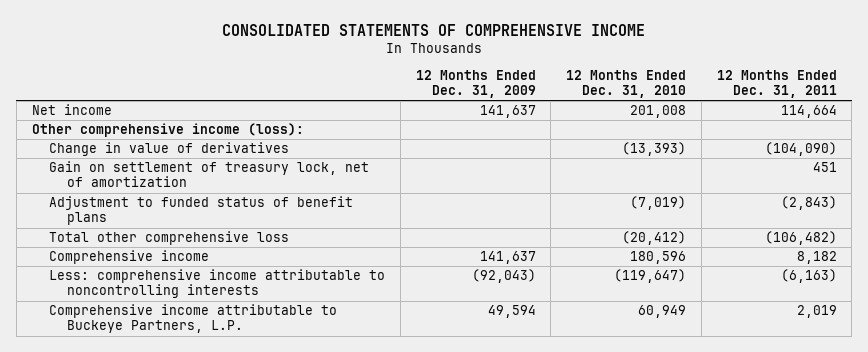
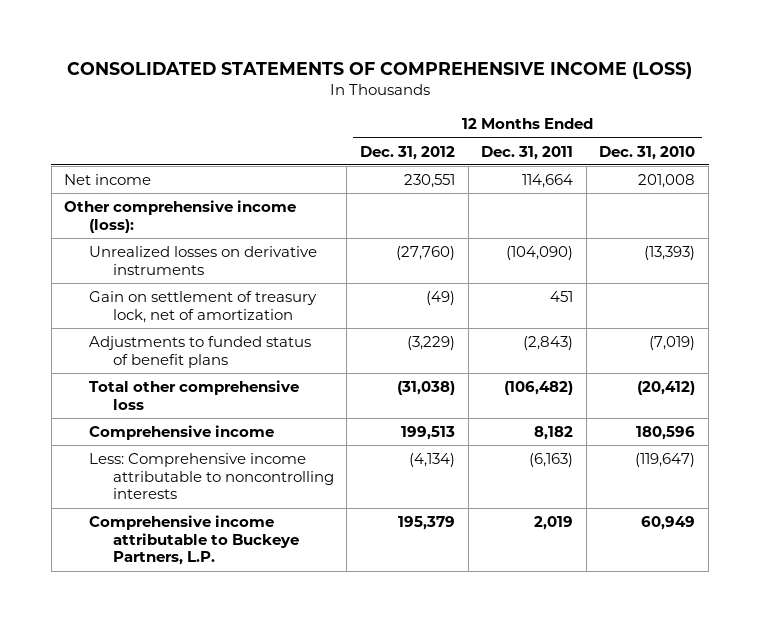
[222,24,646,37] CONSOLIDATED STATEMENTS OF COMPREHENSIVE INCOME -> [66,61,692,79] CONSOLIDATED STATEMENTS OF COMPREHENSIVE INCOME (LOSS)
[415,70,536,99] 12 Months Ended Dec. 31, 2009 -> none
none -> [359,145,455,160] Dec. 31, 2012
[49,142,290,157] Change in value of derivatives -> [88,245,317,275] Unrealized losses on derivative instruments
[49,196,354,226] Adjustment to funded status of benefit plans -> [88,335,311,368] Adjustments to funded status of benefit plans
[49,269,386,299] Less: comprehensive income attributable to noncontrolling interests -> [88,452,334,500] Less: Comprehensive income attributable to noncontrolling interests

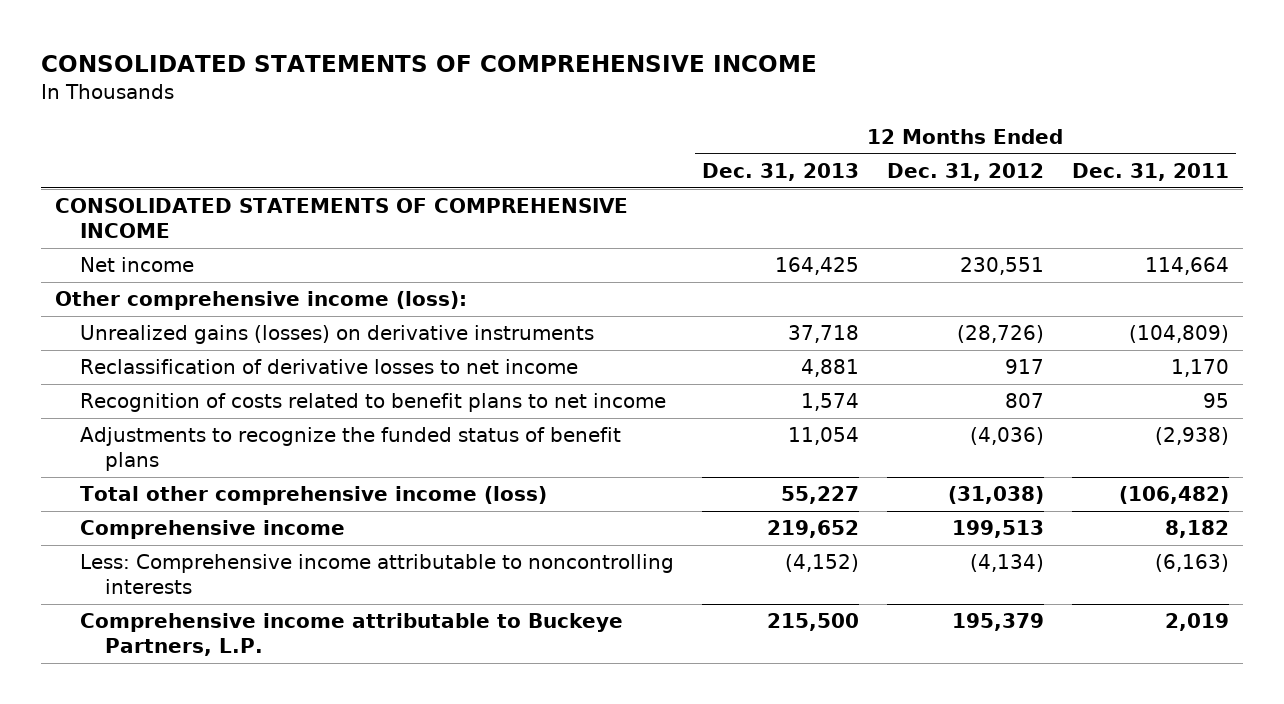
[66,61,692,79] CONSOLIDATED STATEMENTS OF COMPREHENSIVE INCOME (LOSS) -> [40,54,817,72] CONSOLIDATED STATEMENTS OF COMPREHENSIVE INCOME
[599,145,696,160] Dec. 31, 2010 -> none
none -> [701,162,859,181] Dec. 31, 2013
none -> [54,198,628,239] CONSOLIDATED STATEMENTS OF COMPREHENSIVE INCOME
[88,290,317,323] Gain on settlement of treasury lock, net of amortization -> none
[88,245,317,275] Unrealized losses on derivative instruments -> [79,325,594,345] Unrealized gains (losses) on derivative instruments
[395,245,455,260] (27,760) -> [956,325,1044,344] (28,726)
[506,245,574,260] (104,090) -> [1129,325,1230,344] (104,809)
none -> [79,359,578,375] Reclassification of derivative losses to net income
none -> [79,393,666,413] Recognition of costs related to benefit plans to net income
[88,335,311,368] Adjustments to funded status of benefit plans -> [79,427,621,472] Adjustments to recognize the funded status of benefit plans
[406,335,455,350] (3,229) -> [969,427,1044,446] (4,036)
[523,335,574,350] (2,843) -> [1155,427,1230,446] (2,938)
[88,379,299,410] Total other comprehensive loss -> [79,486,547,506] Total other comprehensive income (loss)

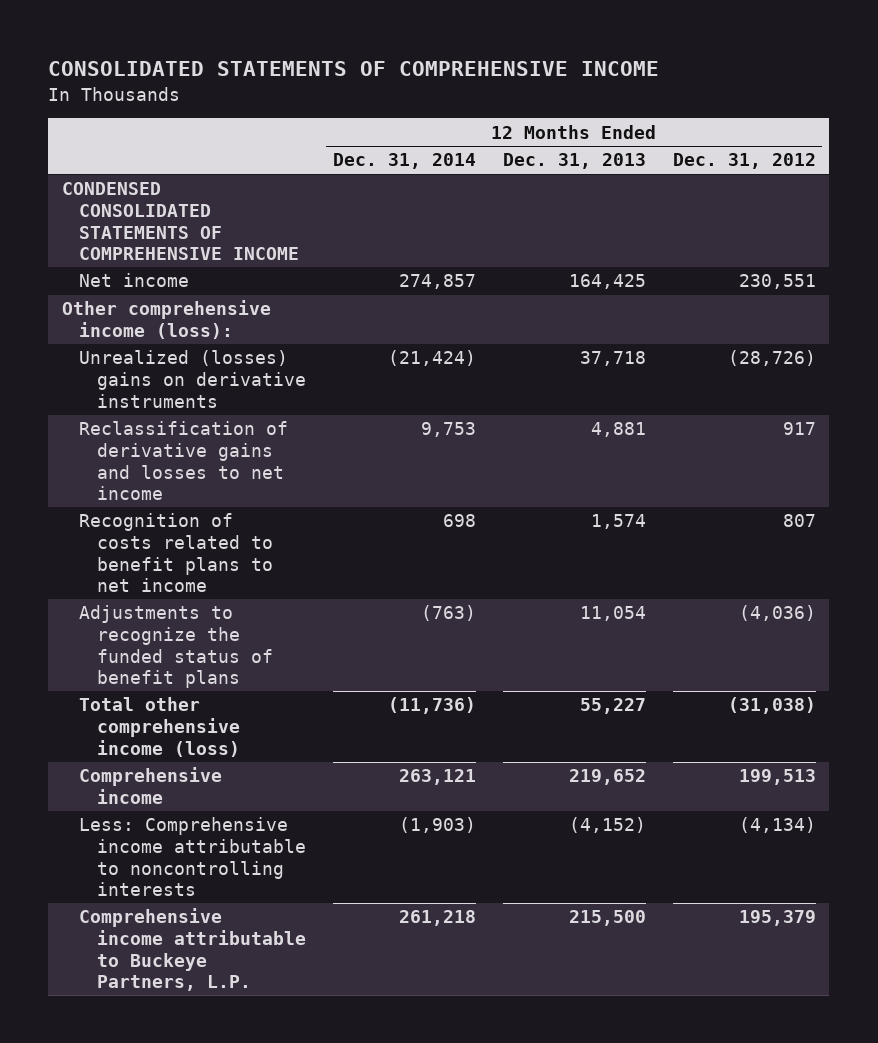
[1072,162,1230,181] Dec. 31, 2011 -> none
none -> [332,153,476,170] Dec. 31, 2014
[54,198,628,239] CONSOLIDATED STATEMENTS OF COMPREHENSIVE INCOME -> [61,182,300,261] CONDENSED CONSOLIDATED STATEMENTS OF COMPREHENSIVE INCOME
[79,325,594,345] Unrealized gains (losses) on derivative instruments -> [79,350,306,408] Unrealized (losses) gains on derivative instruments
[79,359,578,375] Reclassification of derivative losses to net income -> [79,421,289,501] Reclassification of derivative gains and losses to net income

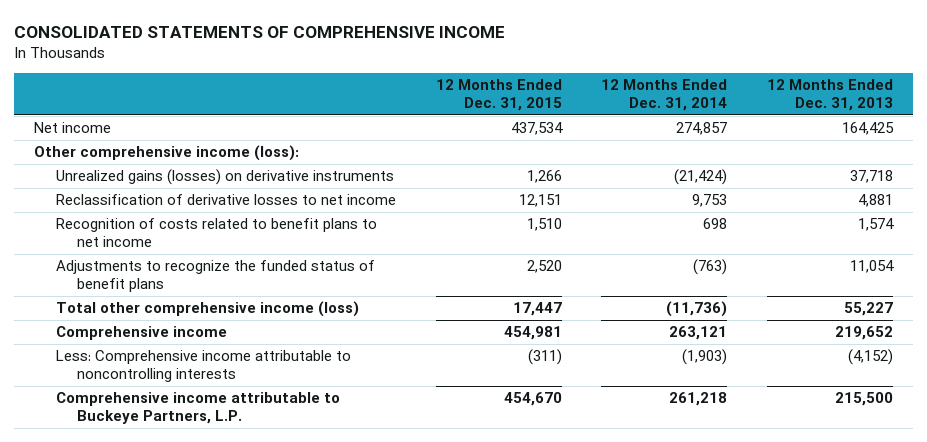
[672,153,816,170] Dec. 31, 2012 -> none
none -> [435,79,562,112] 12 Months Ended Dec. 31, 2015
[61,182,300,261] CONDENSED CONSOLIDATED STATEMENTS OF COMPREHENSIVE INCOME -> none
[79,350,306,408] Unrealized (losses) gains on derivative instruments -> [55,169,394,186] Unrealized gains (losses) on derivative instruments
[79,421,289,501] Reclassification of derivative gains and losses to net income -> [55,194,396,206] Reclassification of derivative losses to net income

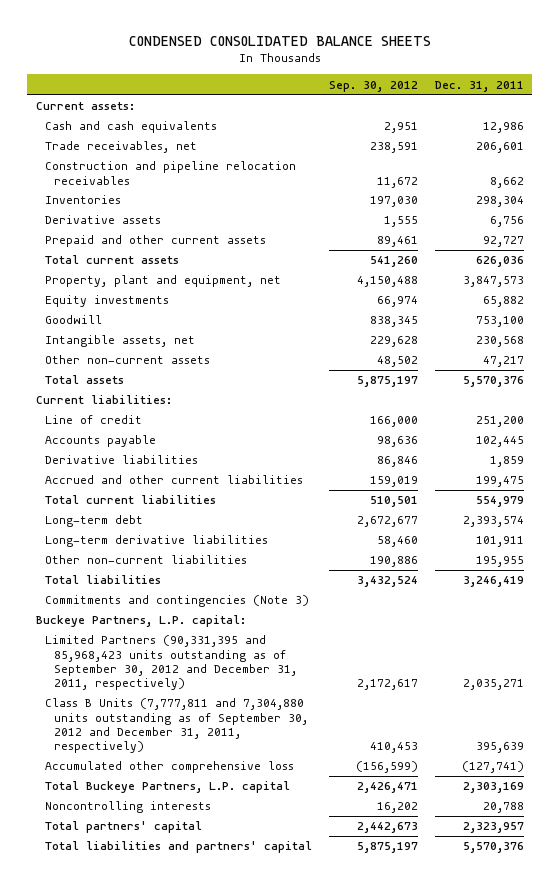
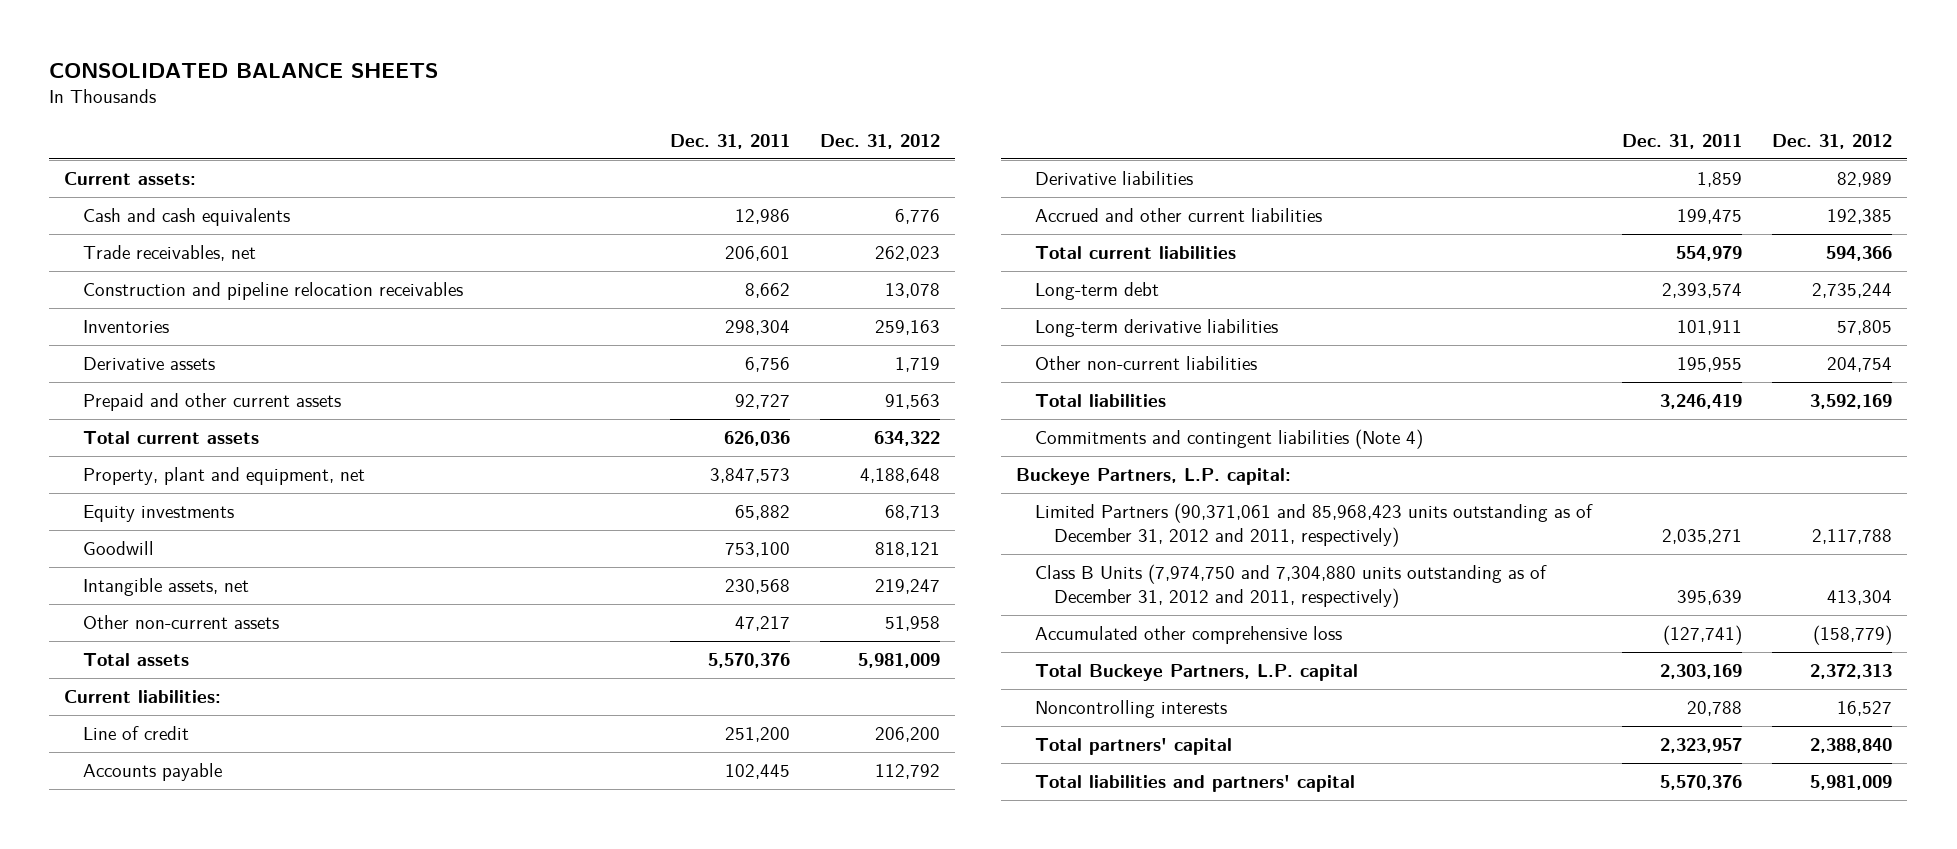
[128,35,431,46] CONDENSED CONSOLIDATED BALANCE SHEETS -> [49,62,439,78] CONSOLIDATED BALANCE SHEETS
[328,80,418,92] Sep. 30, 2012 -> none
none -> [820,133,941,149] Dec. 31, 2012
[44,595,309,608] Commitments and contingencies (Note 3) -> [1035,429,1424,450] Commitments and contingent liabilities (Note 4)
[44,635,297,691] Limited Partners (90,331,395 and 85,968,423 units outstanding as of September 30, 2012 and December 31, 2011, respectively) -> [1035,503,1594,547] Limited Partners (90,371,061 and 85,968,423 units outstanding as of December 31, 2012 and 2011, respectively)
[44,698,308,754] Class B Units (7,777,811 and 7,304,880 units outstanding as of September 30, 2012 and December 31, 2011, respectively) -> [1035,564,1548,608] Class B Units (7,974,750 and 7,304,880 units outstanding as of December 31, 2012 and 2011, respectively)

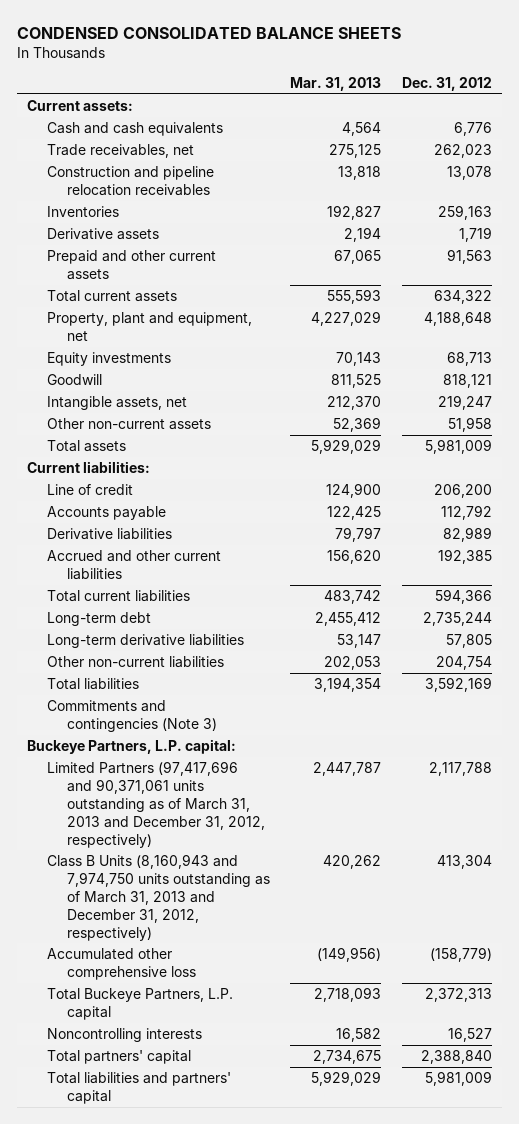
[49,62,439,78] CONSOLIDATED BALANCE SHEETS -> [17,26,402,39] CONDENSED CONSOLIDATED BALANCE SHEETS
[670,133,791,149] Dec. 31, 2011 -> none
none -> [290,77,382,92] Mar. 31, 2013
[1035,429,1424,450] Commitments and contingent liabilities (Note 4) -> [46,700,217,732] Commitments and contingencies (Note 3)
[1035,503,1594,547] Limited Partners (90,371,061 and 85,968,423 units outstanding as of December 31, 2012 and 2011, respectively) -> [46,761,265,848] Limited Partners (97,417,696 and 90,371,061 units outstanding as of March 31, 2013 and December 31, 2012, respectively)
[1035,564,1548,608] Class B Units (7,974,750 and 7,304,880 units outstanding as of December 31, 2012 and 2011, respectively) -> [46,854,270,941] Class B Units (8,160,943 and 7,974,750 units outstanding as of March 31, 2013 and December 31, 2012, respectively)

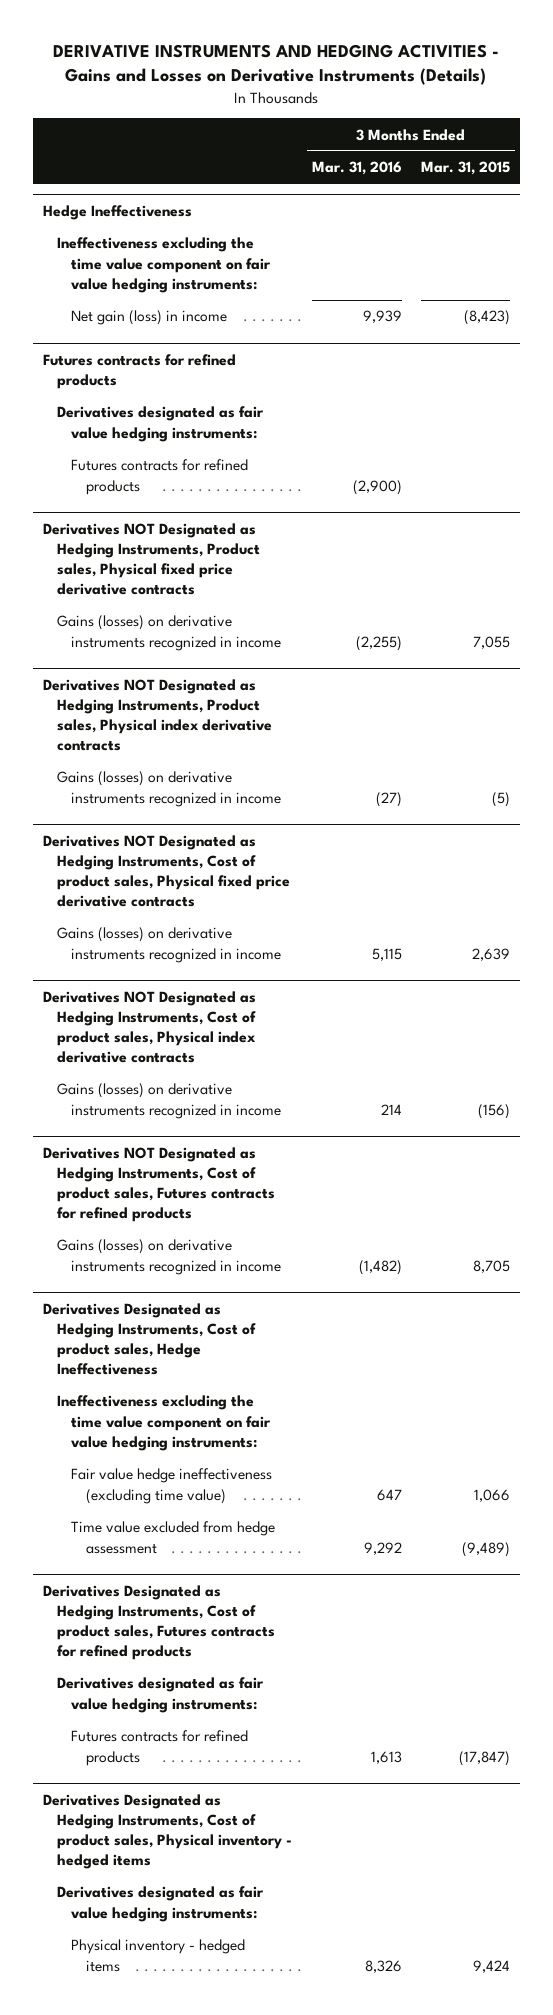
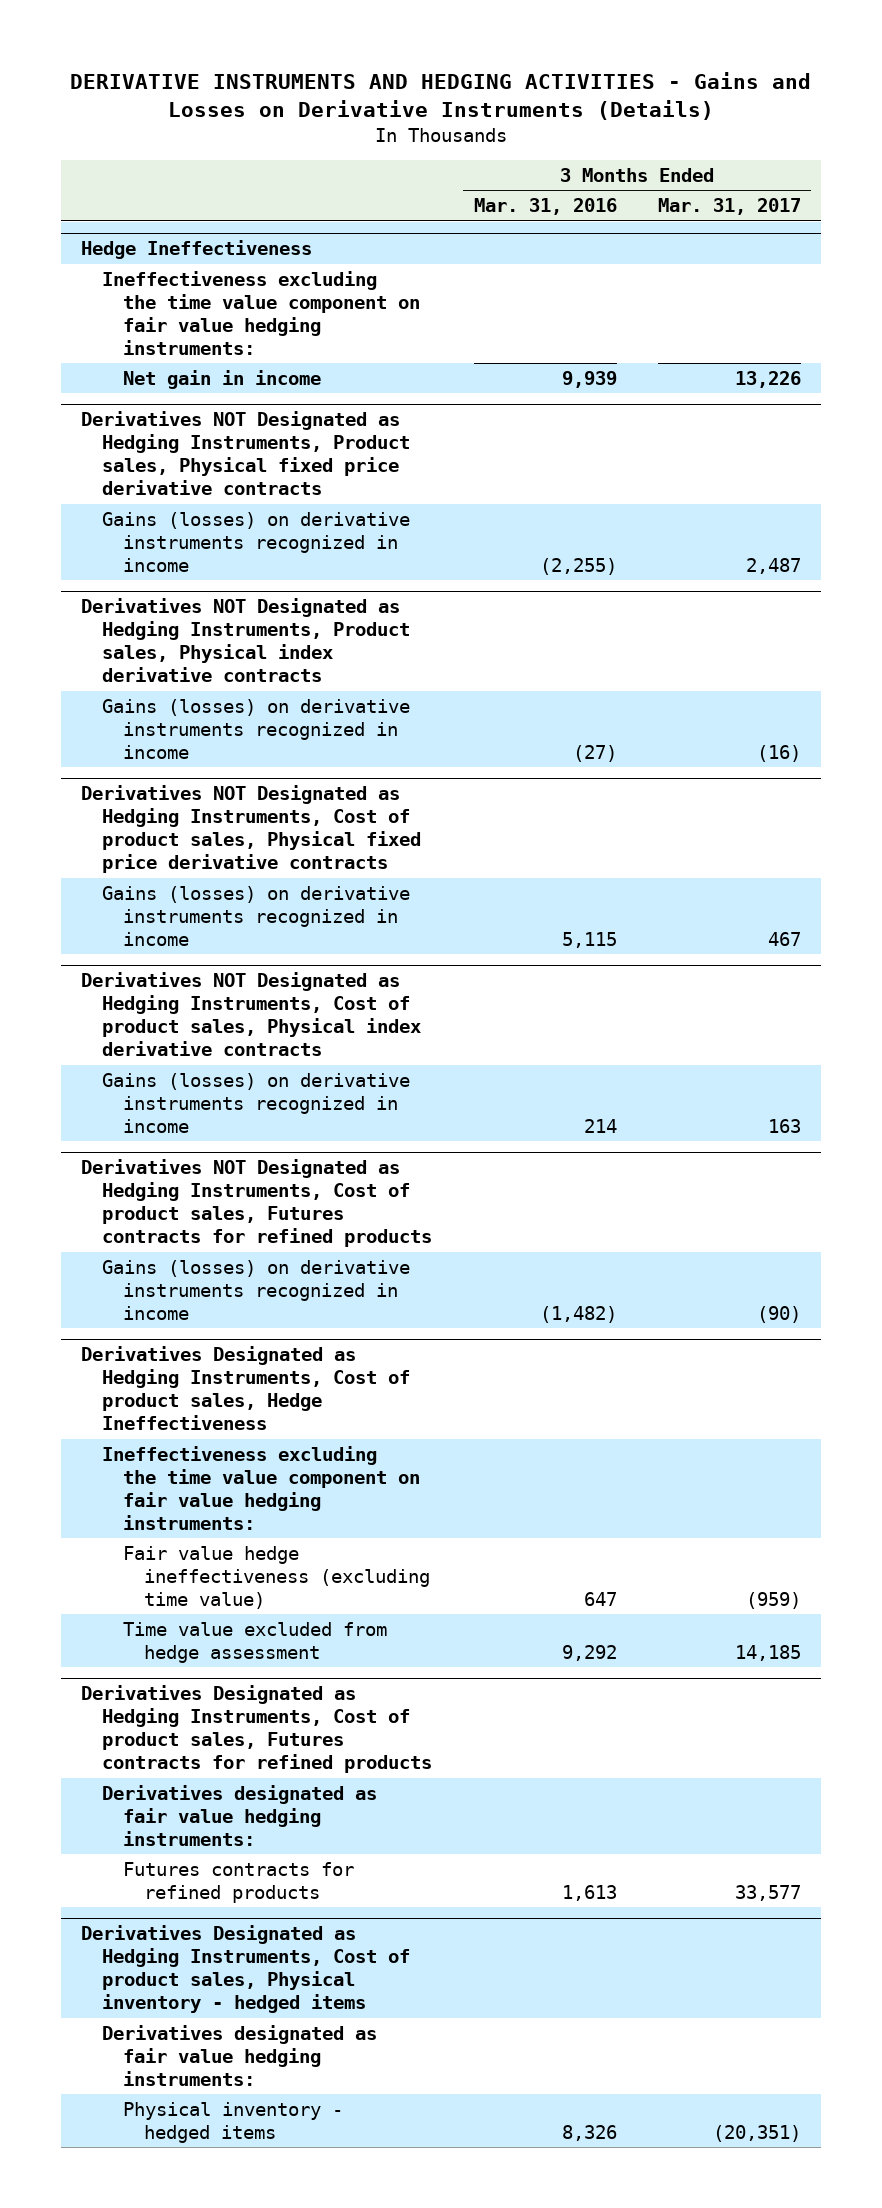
[421,161,511,176] Mar. 31, 2015 -> none
none -> [657,198,801,216] Mar. 31, 2017
[42,353,236,389] Futures contracts for refined products -> none
[56,406,264,442] Derivatives designated as fair value hedging instruments: -> none
[71,459,249,495] Futures contracts for refined products -> none
[71,310,228,326] Net gain (loss) in income -> [123,369,322,389] Net gain in income

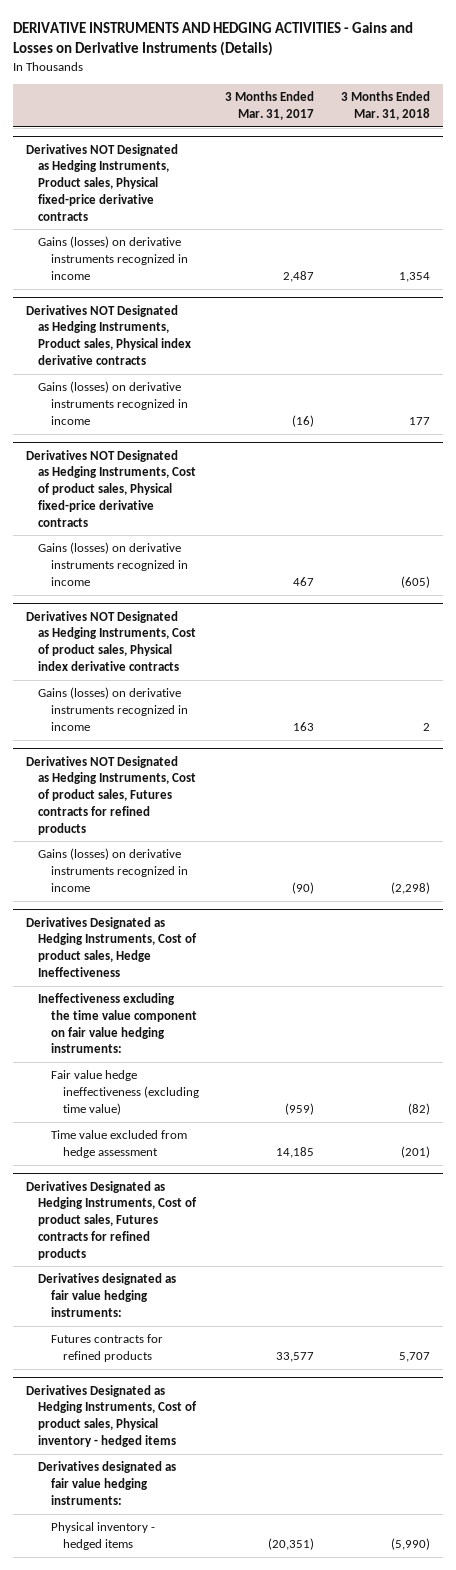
[473,198,617,216] Mar. 31, 2016 -> none
none -> [341,91,431,121] 3 Months Ended Mar. 31, 2018
[81,240,313,260] Hedge Ineffectiveness -> none
[102,270,421,355] Ineffectiveness excluding the time value component on fair value hedging instruments: -> none
[123,369,322,389] Net gain in income -> none
[81,411,411,496] Derivatives NOT Designated as Hedging Instruments, Product sales, Physical fixed price derivative contracts -> [26,143,179,221] Derivatives NOT Designated as Hedging Instruments, Product sales, Physical fixed-price derivative contracts
[81,785,422,874] Derivatives NOT Designated as Hedging Instruments, Cost of product sales, Physical fixed price derivative contracts -> [26,449,197,527] Derivatives NOT Designated as Hedging Instruments, Cost of product sales, Physical fixed-price derivative contracts

